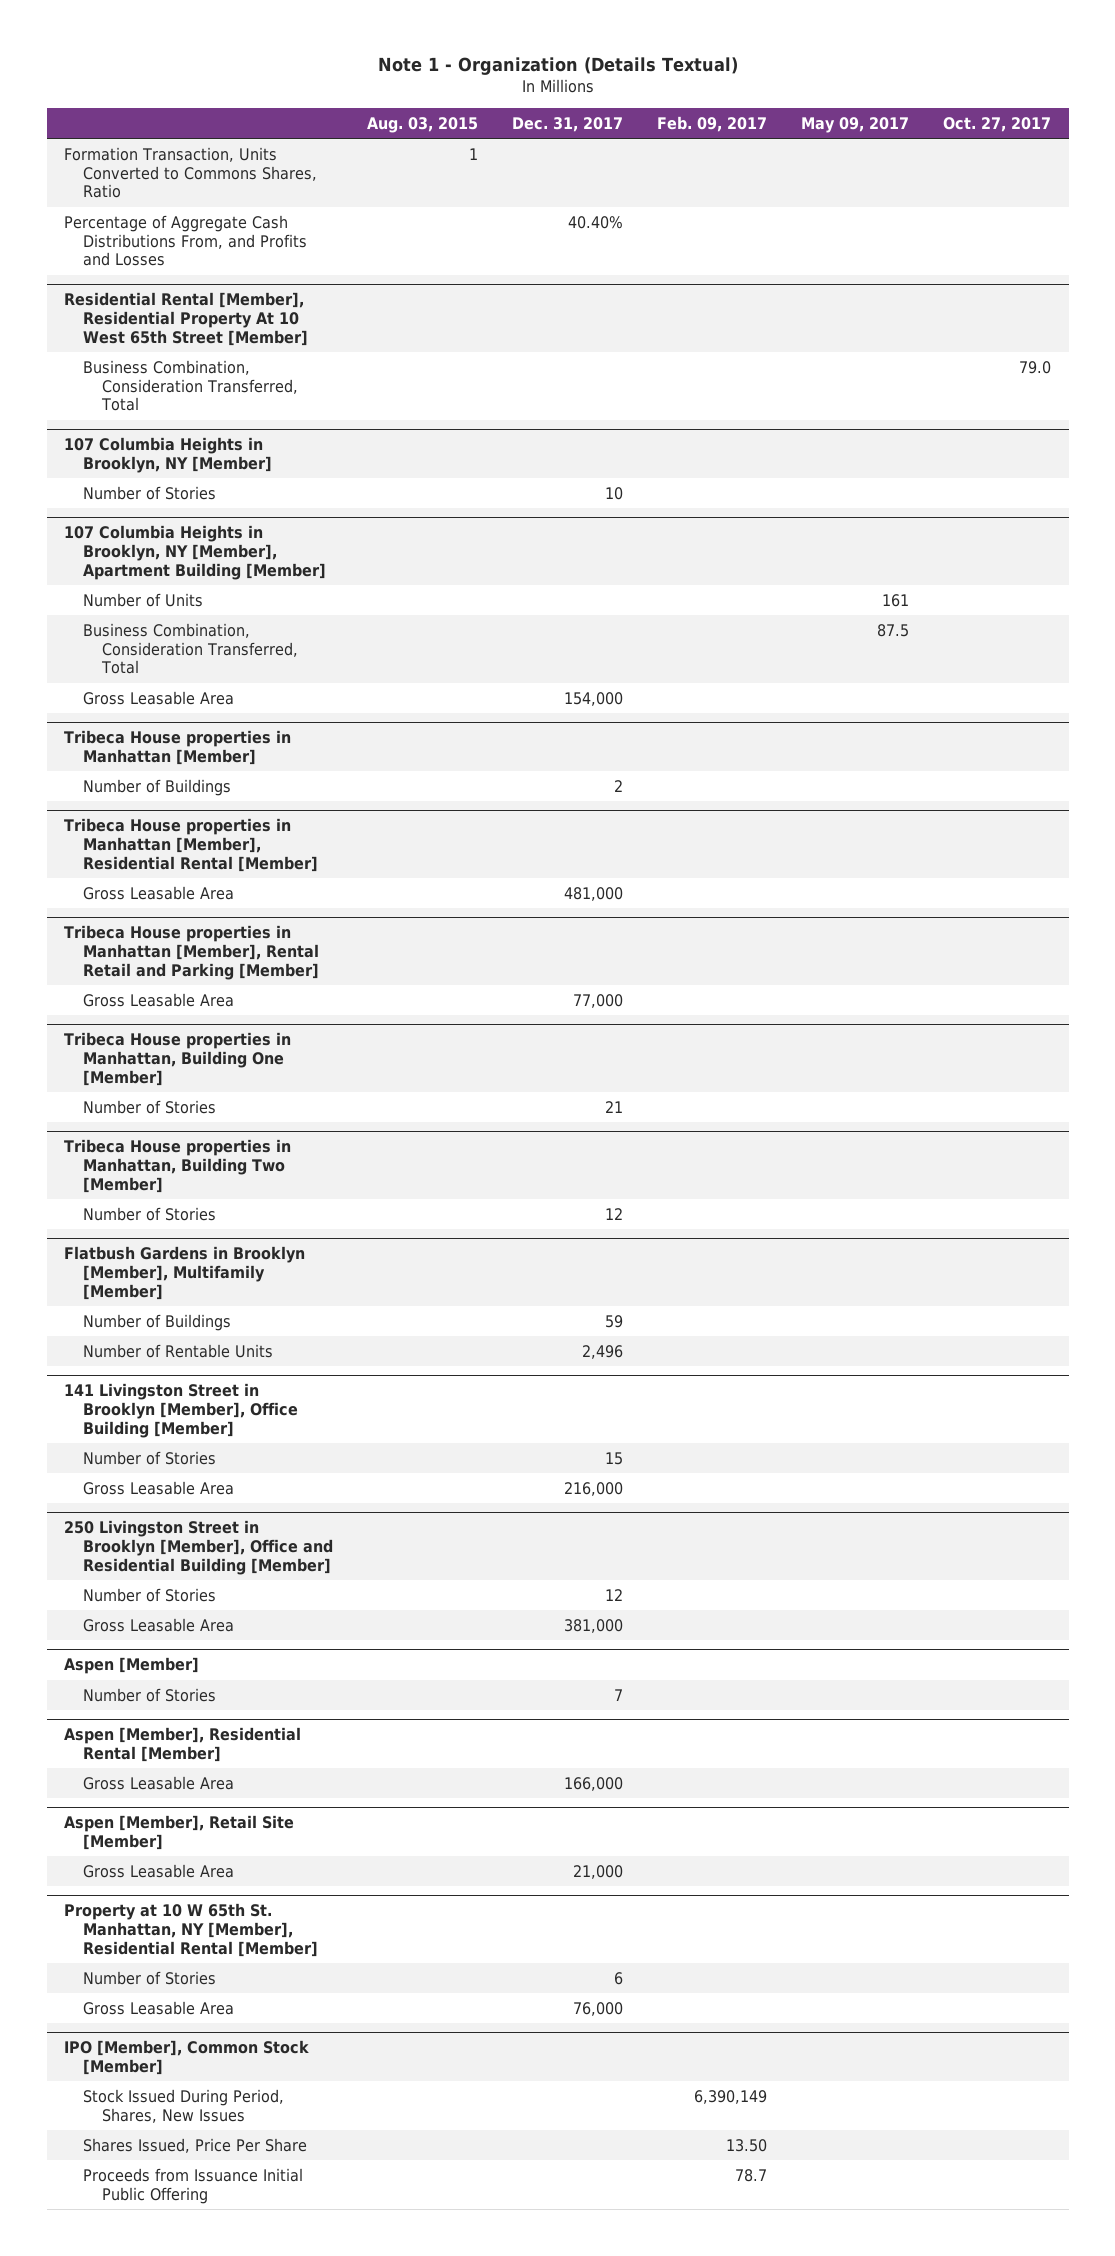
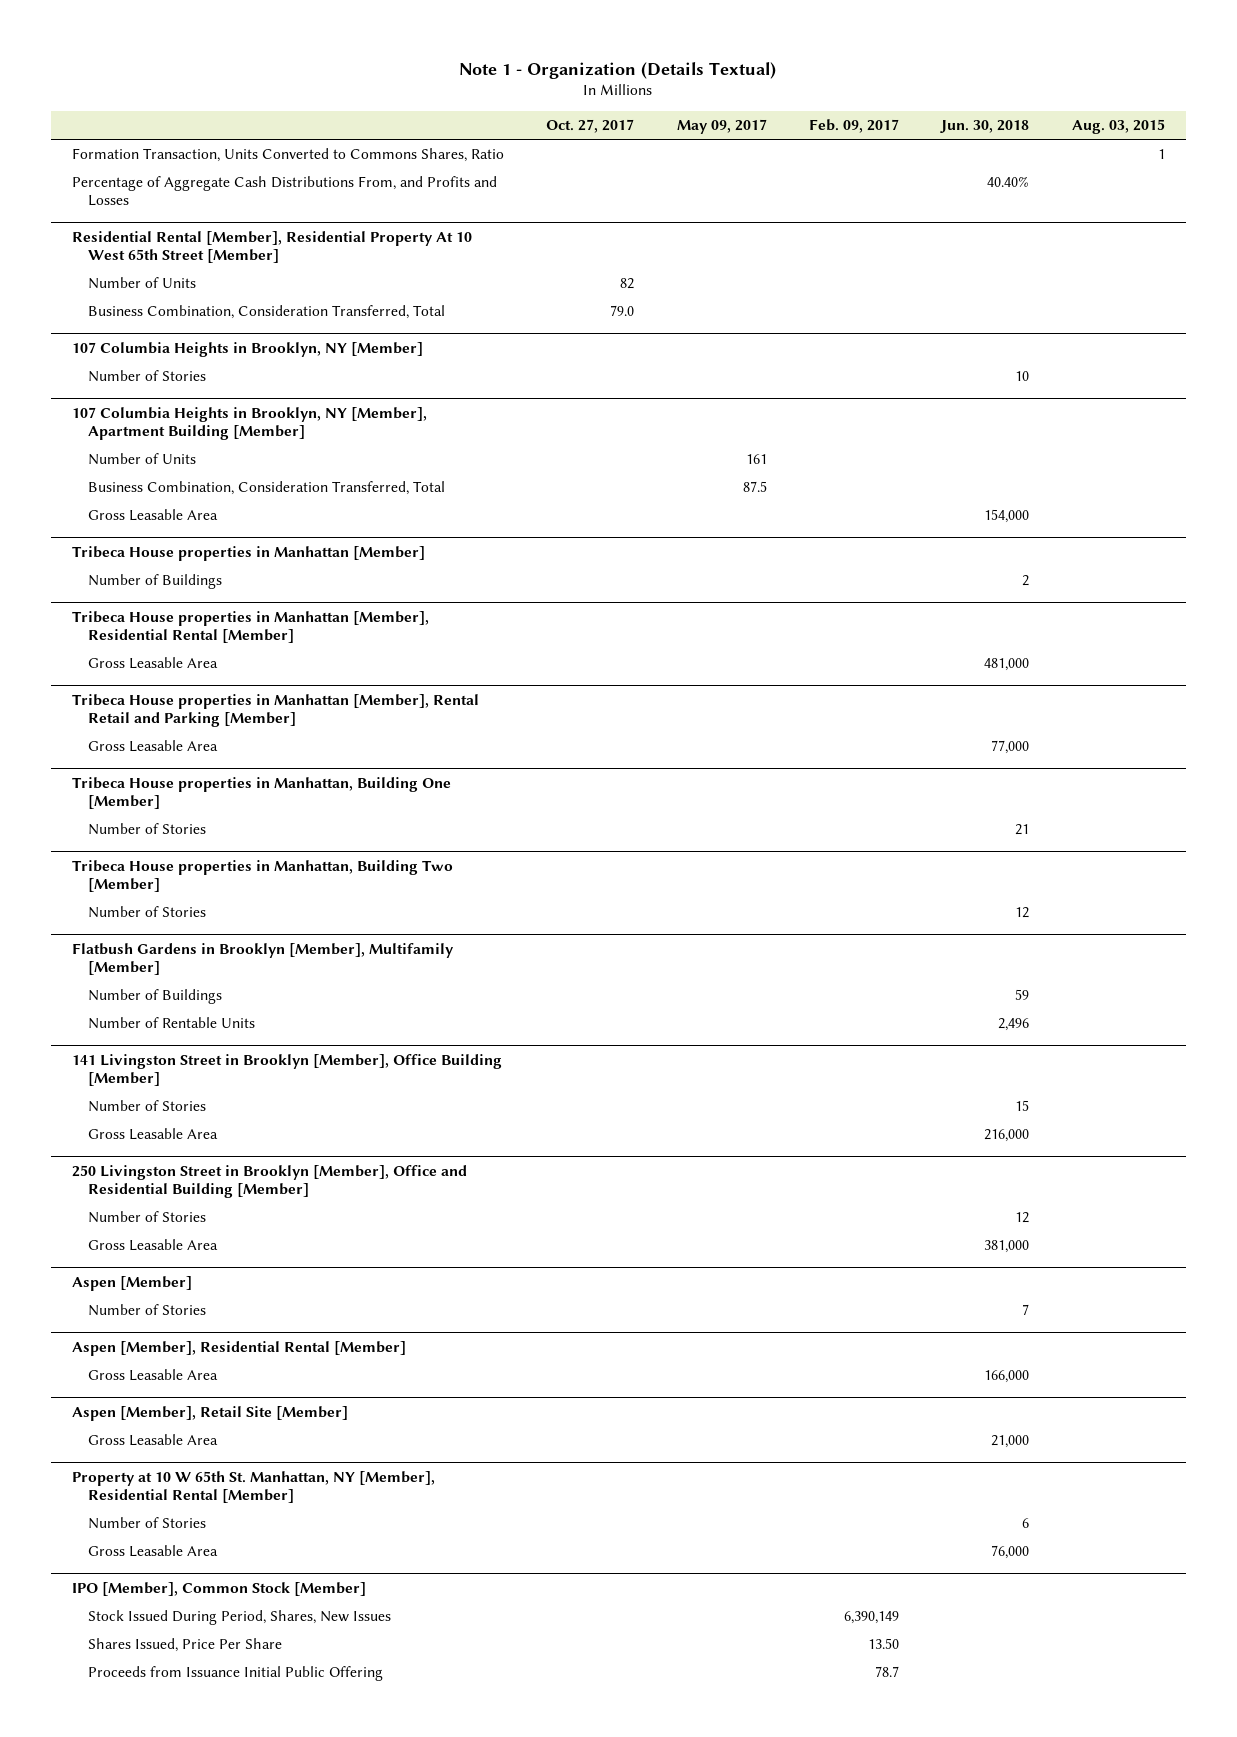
[512,116,624,132] Dec. 31, 2017 -> none
none -> [940,120,1030,134] Jun. 30, 2018
none -> [88,277,197,290] Number of Units

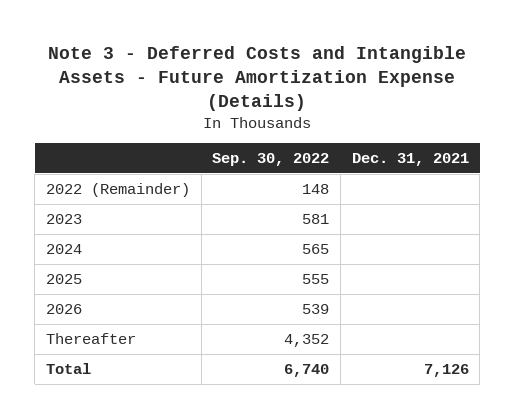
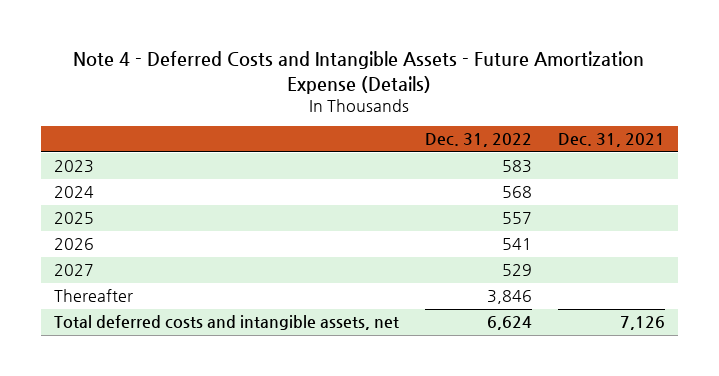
[48,45,467,111] Note 3 - Deferred Costs and Intangible Assets - Future Amortization Expense (Details) -> [73,51,645,94] Note 4 - Deferred Costs and Intangible Assets - Future Amortization Expense (Details)
[212,153,330,167] Sep. 30, 2022 -> none
none -> [424,133,532,148] Dec. 31, 2022
[45,183,190,198] 2022 (Remainder) -> none
none -> [54,264,95,277] 2027
[45,363,91,375] Total -> [54,315,400,331] Total deferred costs and intangible assets, net

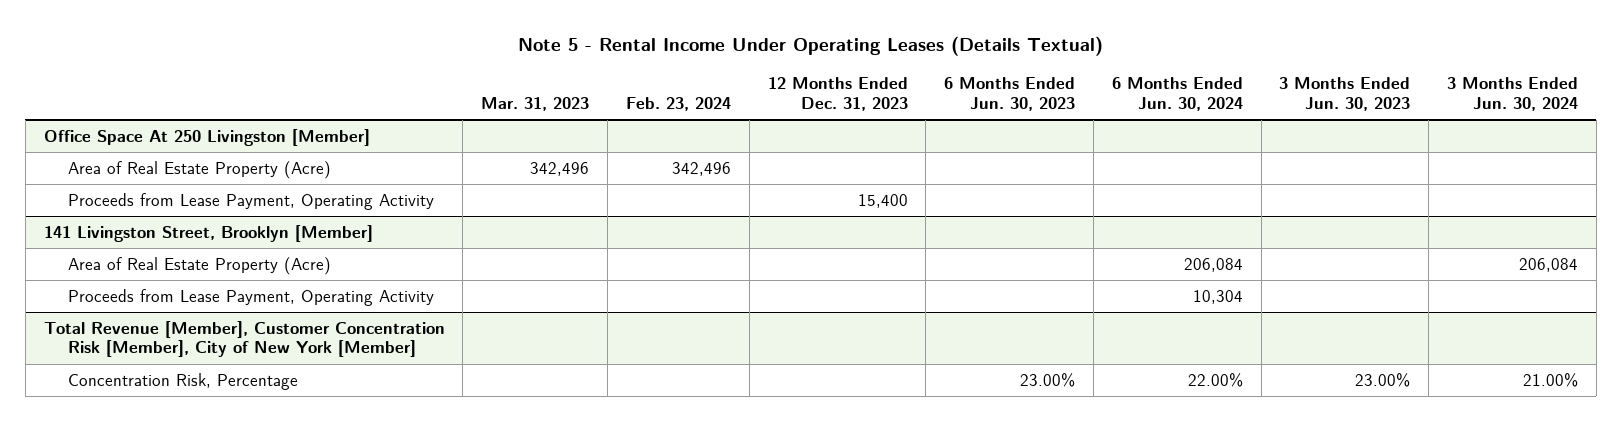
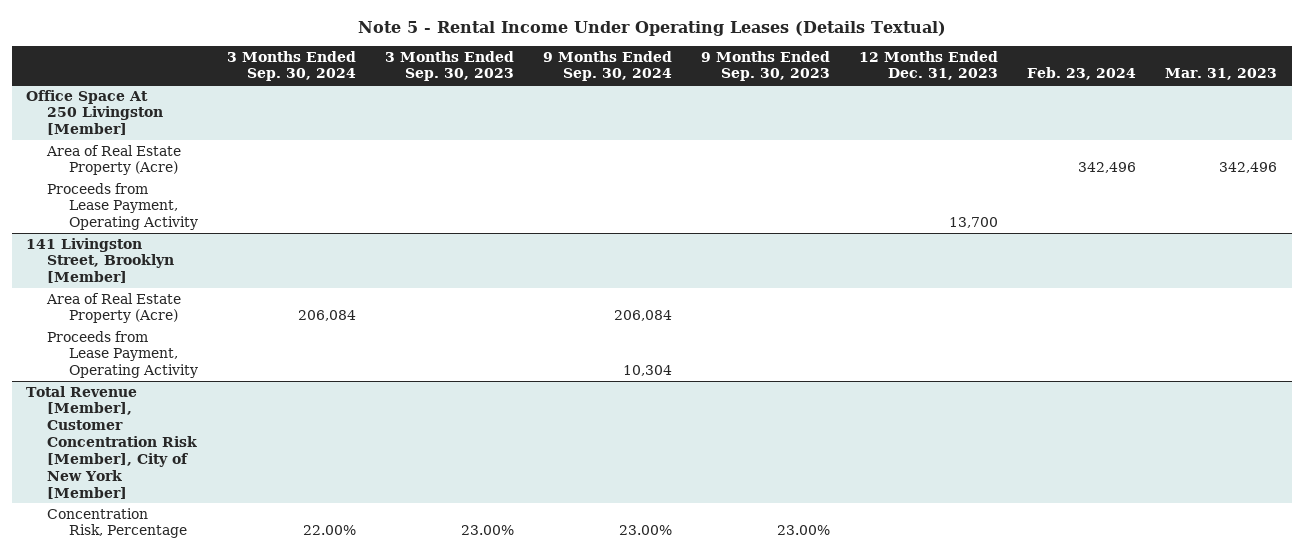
[944,77,1076,111] 6 Months Ended Jun. 30, 2023 -> none
[1111,77,1243,111] 6 Months Ended Jun. 30, 2024 -> none
[1279,77,1411,111] 3 Months Ended Jun. 30, 2023 -> none
[1447,77,1579,111] 3 Months Ended Jun. 30, 2024 -> none
none -> [226,50,356,82] 3 Months Ended Sep. 30, 2024
none -> [384,50,514,82] 3 Months Ended Sep. 30, 2023
none -> [542,50,672,82] 9 Months Ended Sep. 30, 2024
none -> [700,50,830,82] 9 Months Ended Sep. 30, 2023
[857,193,908,208] 15,400 -> [948,217,998,229] 13,700

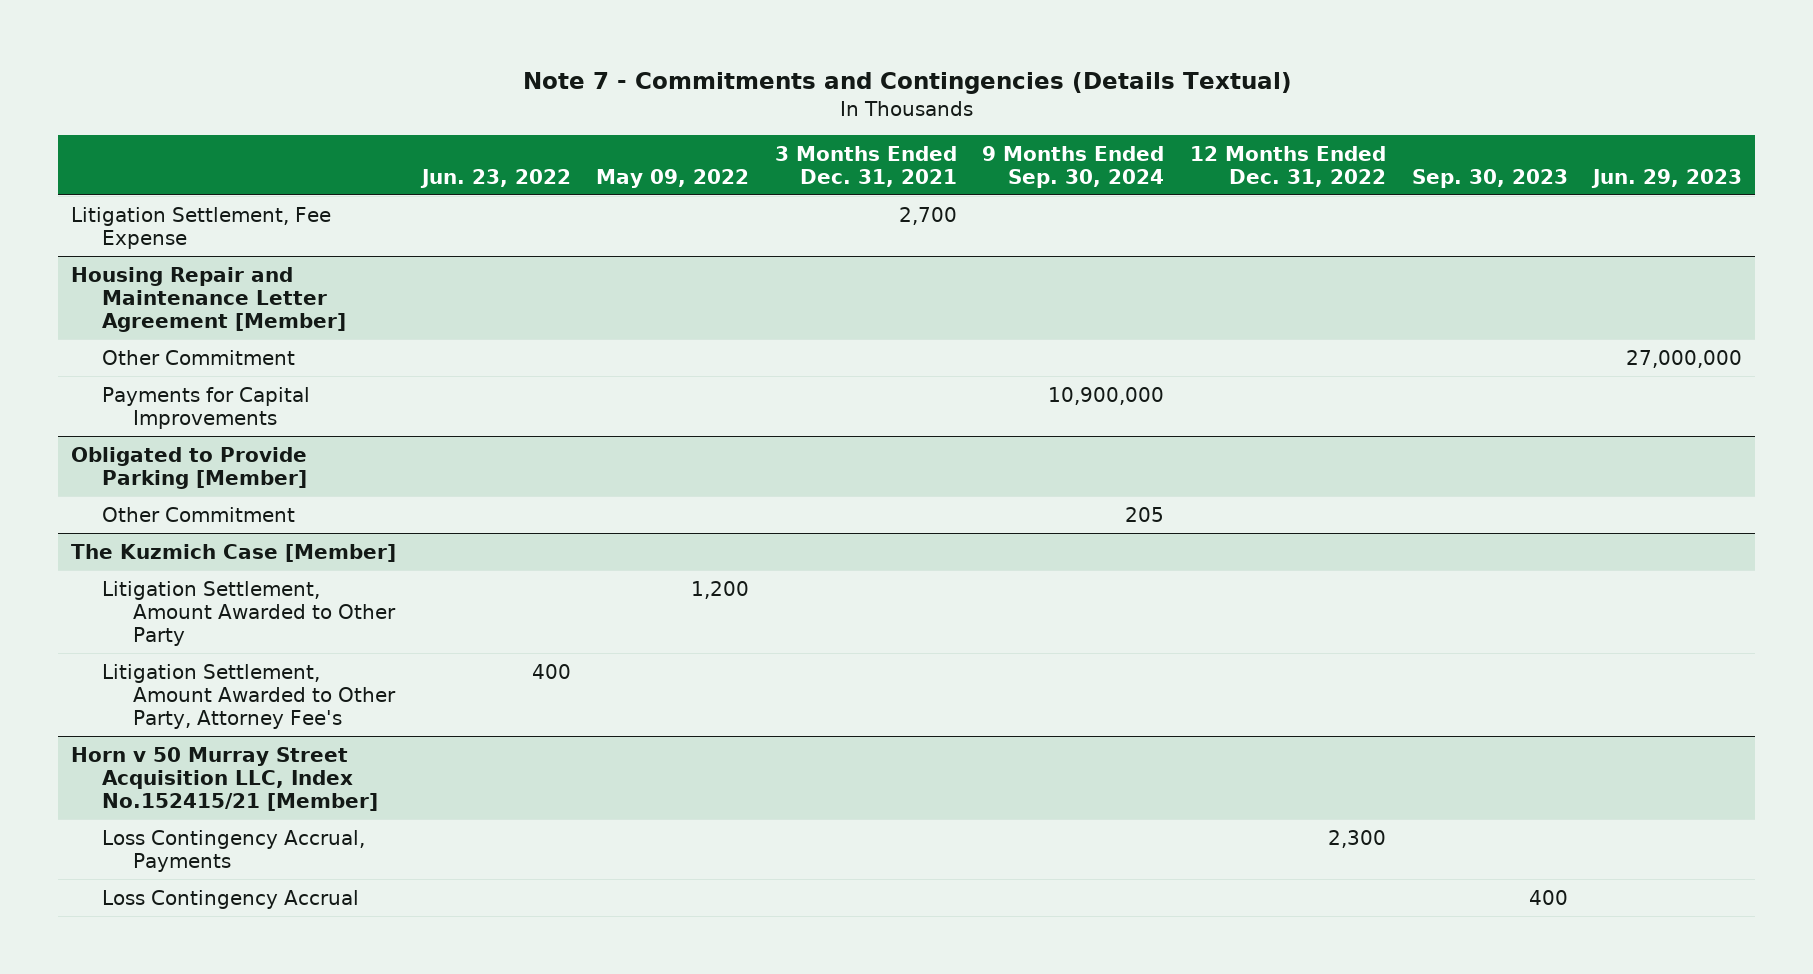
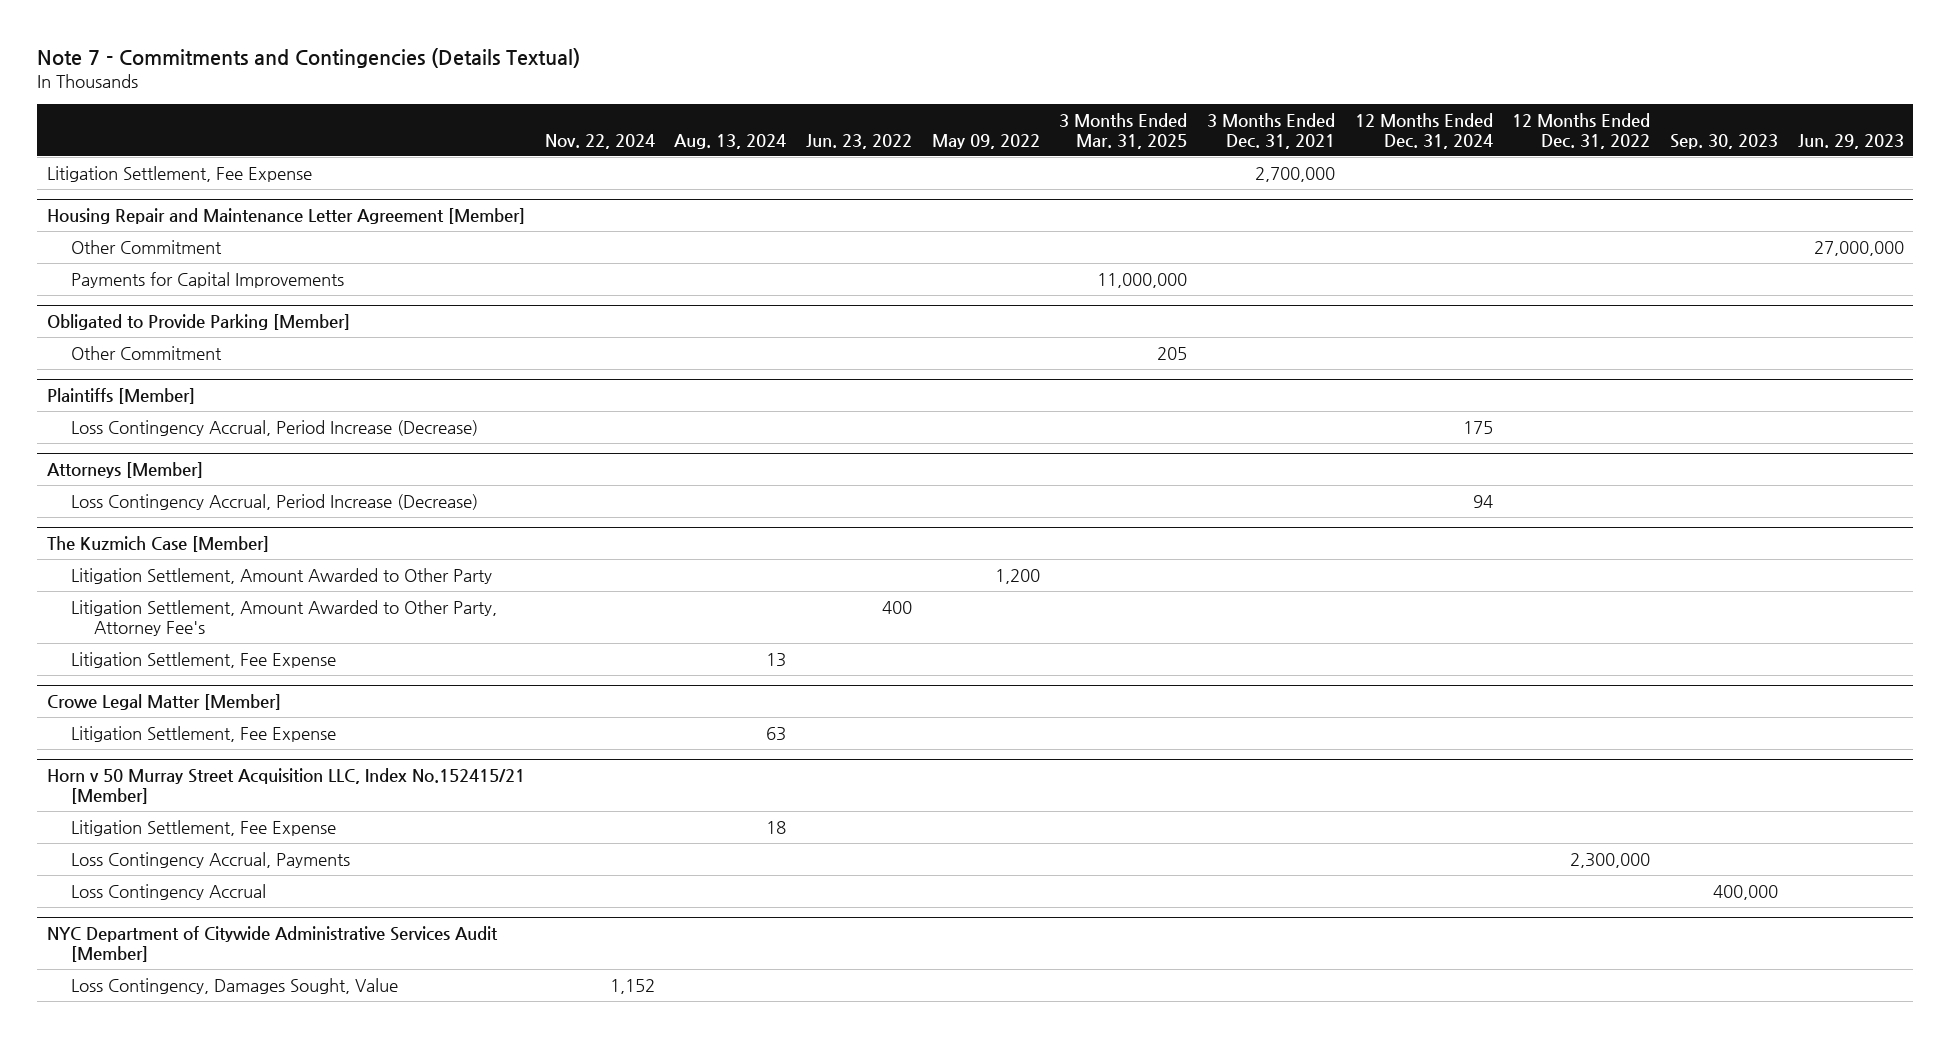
[982,145,1165,188] 9 Months Ended Sep. 30, 2024 -> none
none -> [544,133,655,149] Nov. 22, 2024
none -> [674,133,787,149] Aug. 13, 2024
none -> [1059,112,1188,149] 3 Months Ended Mar. 31, 2025
none -> [1354,112,1493,149] 12 Months Ended Dec. 31, 2024
[898,206,957,225] 2,700 -> [1254,166,1335,182] 2,700,000
none -> [47,387,196,404] Plaintiffs [Member]
none -> [70,419,478,436] Loss Contingency Accrual, Period Increase (Decrease)
none -> [47,461,204,478] Attorneys [Member]
none -> [70,493,478,510] Loss Contingency Accrual, Period Increase (Decrease)
none -> [70,651,336,668] Litigation Settlement, Fee Expense
none -> [47,693,282,710] Crowe Legal Matter [Member]
none -> [70,725,336,742] Litigation Settlement, Fee Expense
none -> [70,819,336,836] Litigation Settlement, Fee Expense
[1328,829,1387,848] 2,300 -> [1570,852,1651,868] 2,300,000
[1528,889,1568,905] 400 -> [1712,884,1778,900] 400,000
none -> [47,925,499,962] NYC Department of Citywide Administrative Services Audit [Member]
none -> [70,977,398,994] Loss Contingency, Damages Sought, Value

